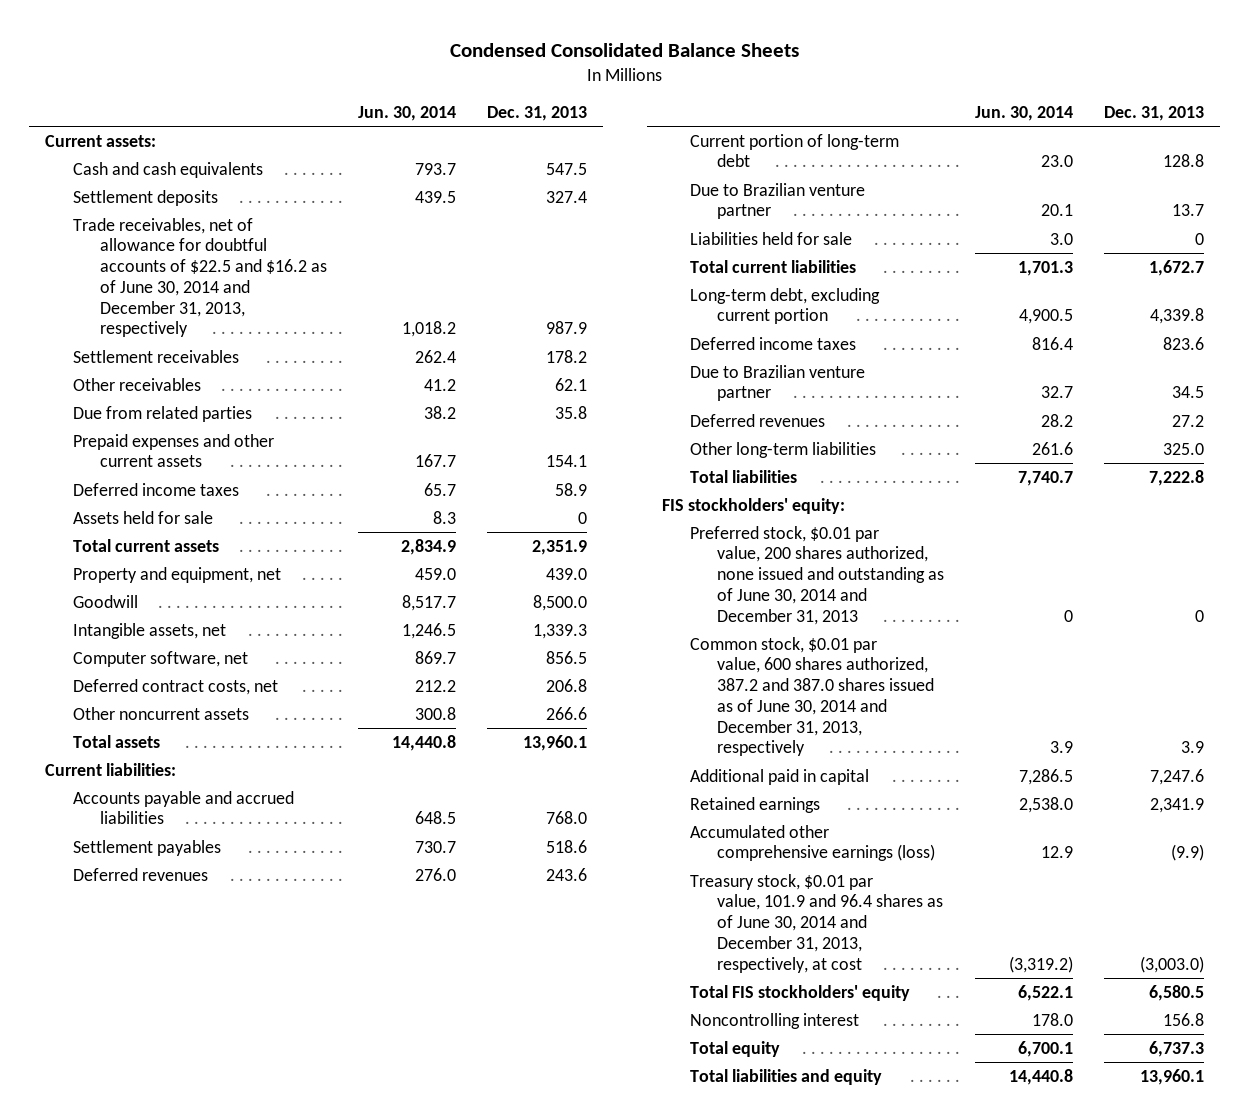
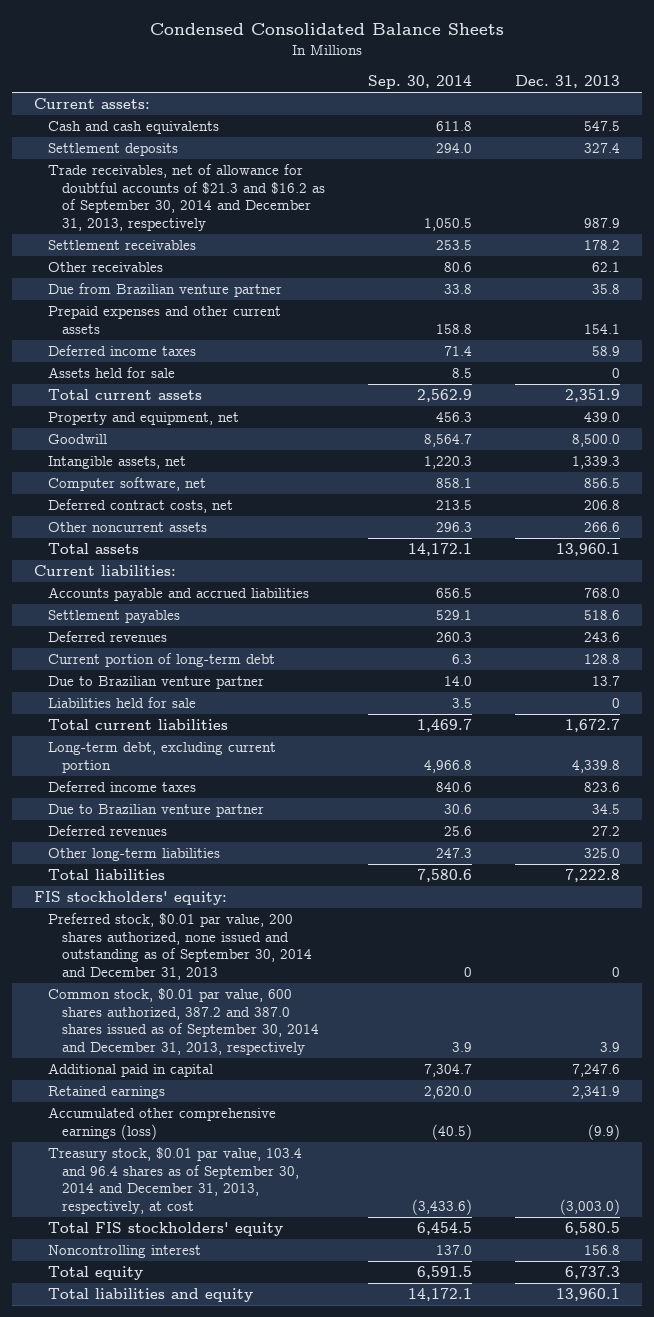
[358,106,457,122] Jun. 30, 2014 -> none
none -> [368,75,473,90] Sep. 30, 2014
[72,217,328,338] Trade receivables, net of allowance for doubtful accounts of $22.5 and $16.2 as of June 30, 2014 and December 31, 2013, respectively -> [48,164,326,232] Trade receivables, net of allowance for doubtful accounts of $21.3 and $16.2 as of September 30, 2014 and December 31, 2013, respectively
[72,405,252,422] Due from related parties -> [48,283,283,298] Due from Brazilian venture partner
[689,525,945,625] Preferred stock, $0.01 par value, 200 shares authorized, none issued and outstanding as of June 30, 2014 and December 31, 2013 -> [48,913,313,981] Preferred stock, $0.01 par value, 200 shares authorized, none issued and outstanding as of September 30, 2014 and December 31, 2013
[689,636,935,757] Common stock, $0.01 par value, 600 shares authorized, 387.2 and 387.0 shares issued as of June 30, 2014 and December 31, 2013, respectively -> [48,988,320,1056] Common stock, $0.01 par value, 600 shares authorized, 387.2 and 387.0 shares issued as of September 30, 2014 and December 31, 2013, respectively
[689,873,944,973] Treasury stock, $0.01 par value, 101.9 and 96.4 shares as of June 30, 2014 and December 31, 2013, respectively, at cost -> [48,1147,303,1215] Treasury stock, $0.01 par value, 103.4 and 96.4 shares as of September 30, 2014 and December 31, 2013, respectively, at cost

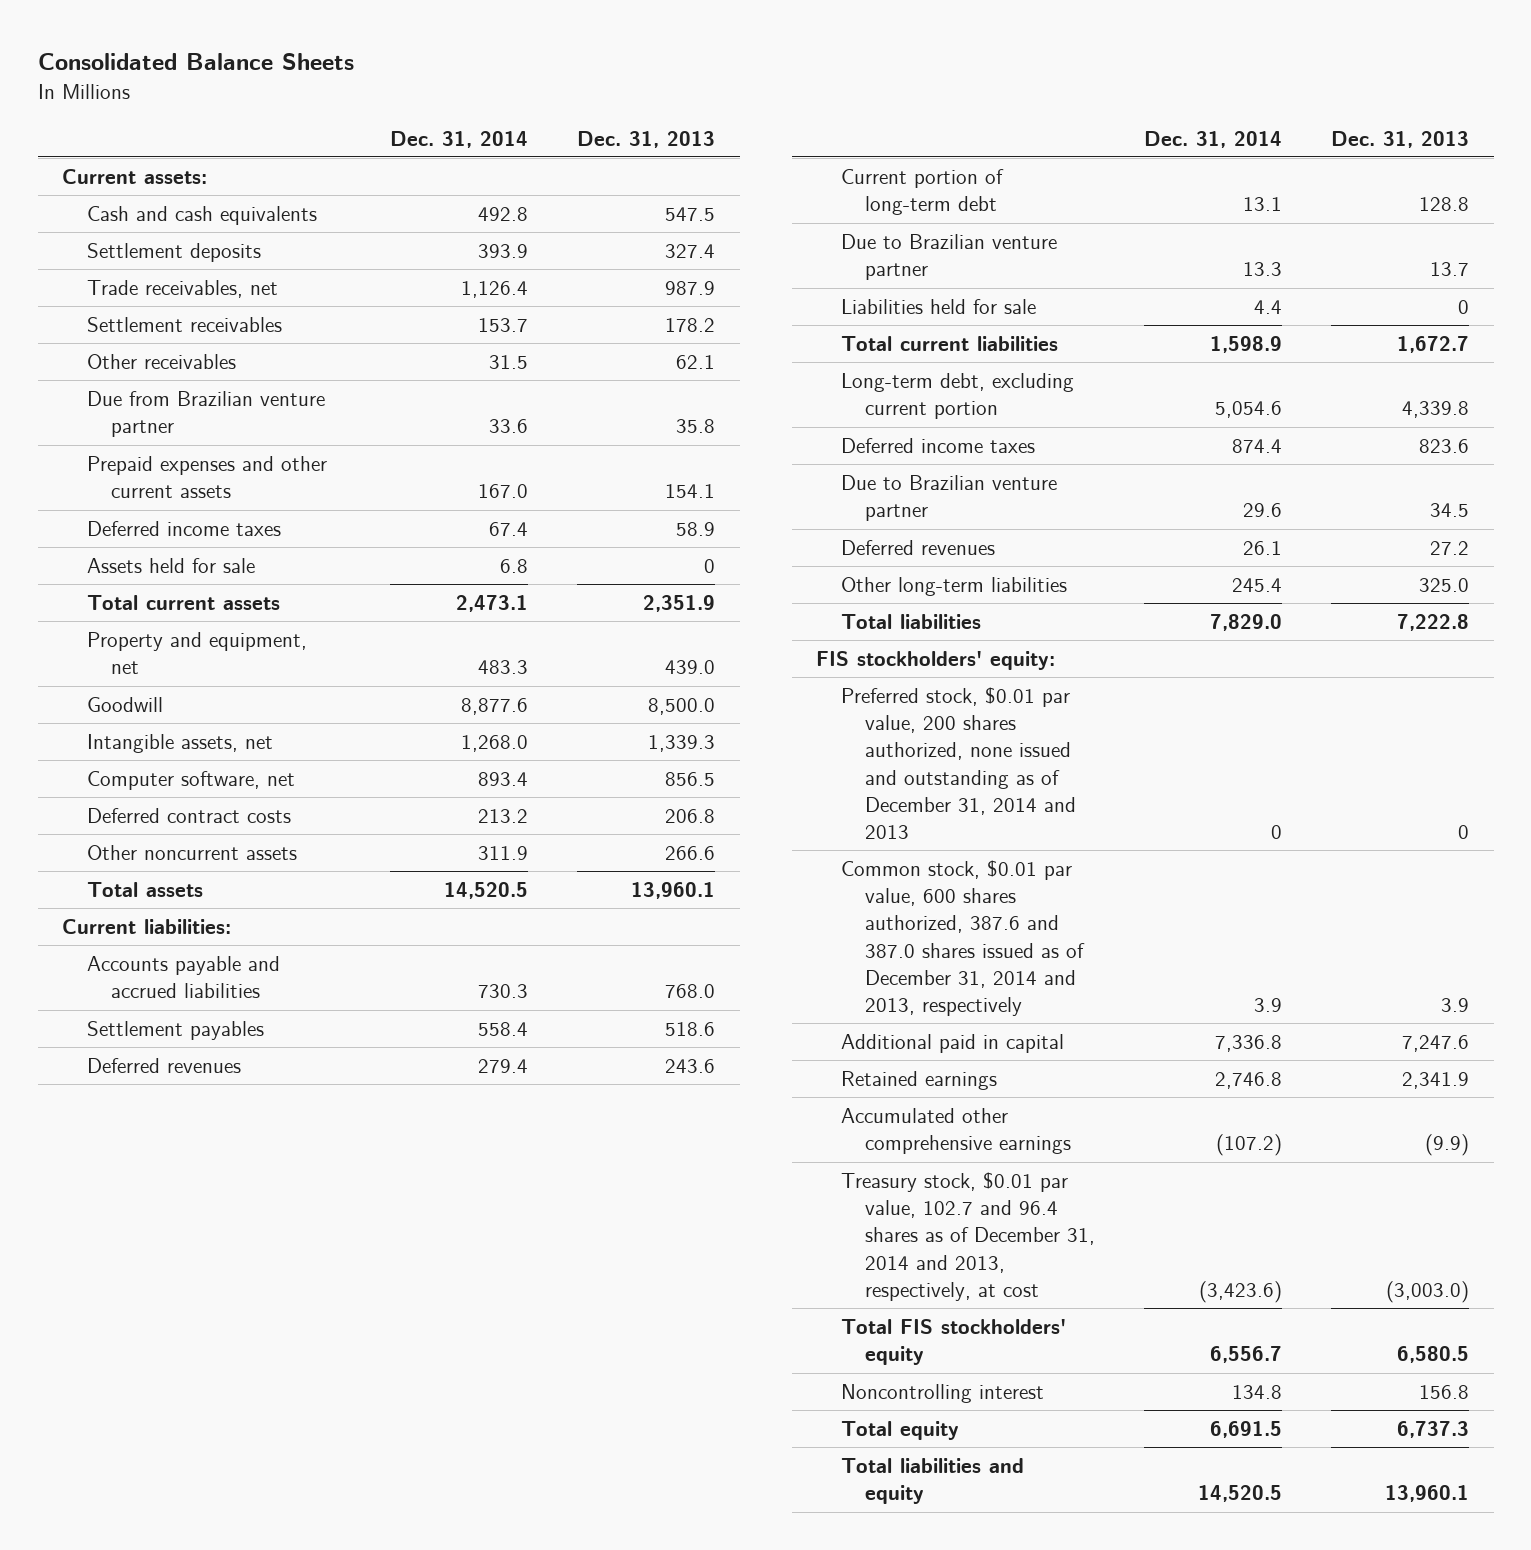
[150,23,505,36] Condensed Consolidated Balance Sheets -> [37,53,354,71] Consolidated Balance Sheets
[368,75,473,90] Sep. 30, 2014 -> none
none -> [389,130,528,148] Dec. 31, 2014
[48,164,326,232] Trade receivables, net of allowance for doubtful accounts of $21.3 and $16.2 as of September 30, 2014 and December 31, 2013, respectively -> [86,280,278,299] Trade receivables, net
[48,499,234,514] Deferred contract costs, net -> [86,808,291,824] Deferred contract costs
[48,913,313,981] Preferred stock, $0.01 par value, 200 shares authorized, none issued and outstanding as of September 30, 2014 and December 31, 2013 -> [840,687,1077,839] Preferred stock, $0.01 par value, 200 shares authorized, none issued and outstanding as of December 31, 2014 and 2013
[48,988,320,1056] Common stock, $0.01 par value, 600 shares authorized, 387.2 and 387.0 shares issued as of September 30, 2014 and December 31, 2013, respectively -> [840,860,1086,1016] Common stock, $0.01 par value, 600 shares authorized, 387.6 and 387.0 shares issued as of December 31, 2014 and 2013, respectively
[48,1107,277,1140] Accumulated other comprehensive earnings (loss) -> [840,1108,1072,1155] Accumulated other comprehensive earnings
[48,1147,303,1215] Treasury stock, $0.01 par value, 103.4 and 96.4 shares as of September 30, 2014 and December 31, 2013, respectively, at cost -> [840,1172,1096,1301] Treasury stock, $0.01 par value, 102.7 and 96.4 shares as of December 31, 2014 and 2013, respectively, at cost

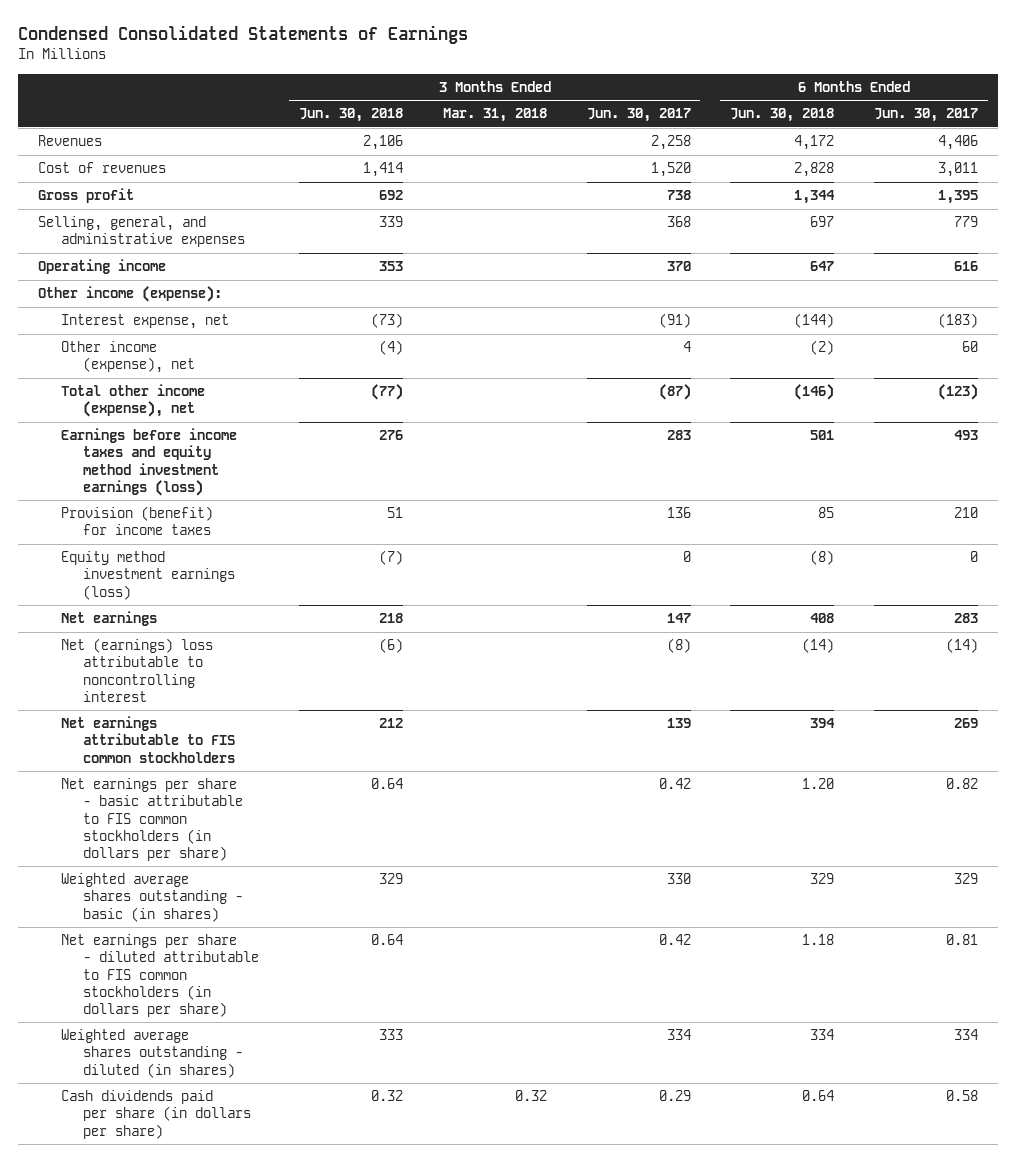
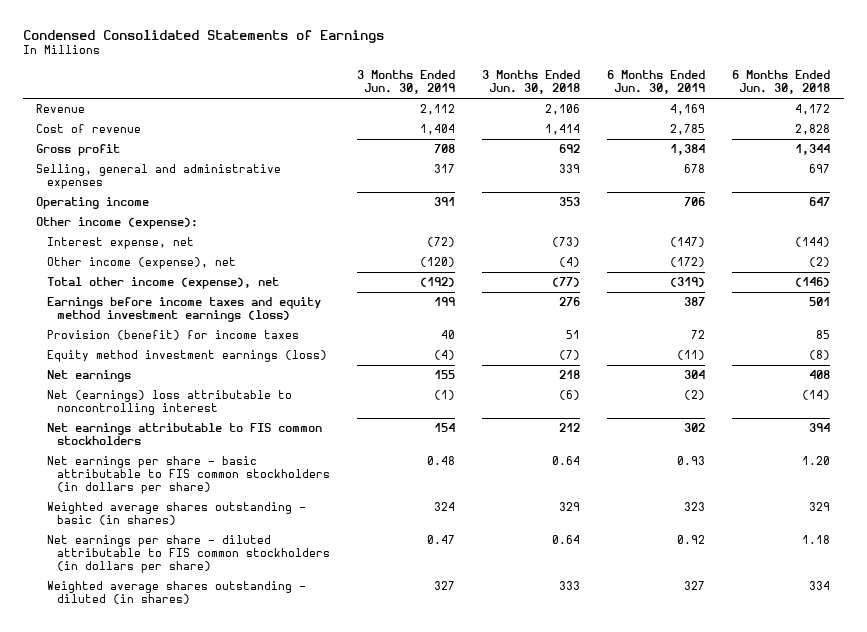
[442,108,547,123] Mar. 31, 2018 -> none
[586,108,691,123] Jun. 30, 2017 -> none
[874,108,979,123] Jun. 30, 2017 -> none
none -> [356,70,455,95] 3 Months Ended Jun. 30, 2019
none -> [607,70,706,95] 6 Months Ended Jun. 30, 2019
[38,135,103,147] Revenues -> [36,104,86,114] Revenue
[38,162,167,174] Cost of revenues -> [36,124,142,134] Cost of revenue
[38,216,245,248] Selling, general, and administrative expenses -> [36,164,282,190] Selling, general and administrative expenses
[60,1090,252,1139] Cash dividends paid per share (in dollars per share) -> none

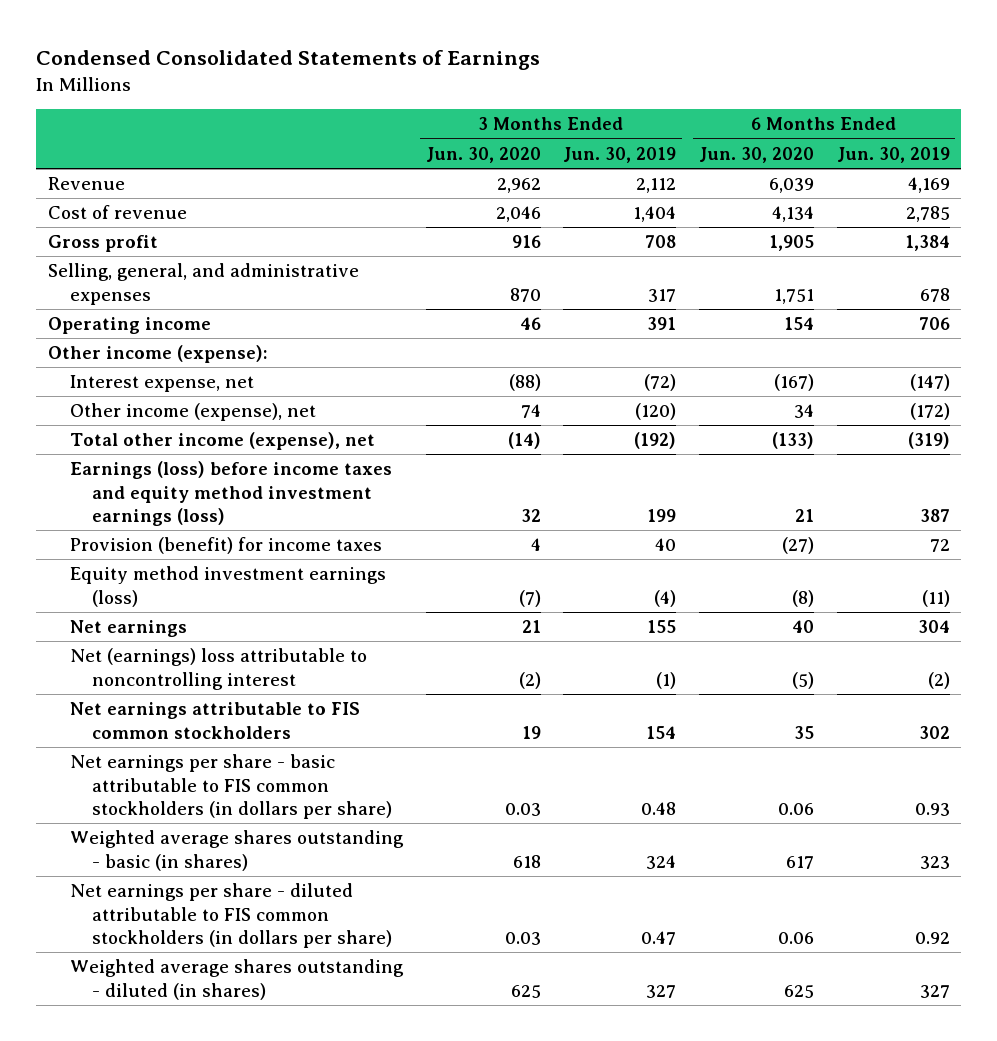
[482,70,581,95] 3 Months Ended Jun. 30, 2018 -> none
[732,70,831,95] 6 Months Ended Jun. 30, 2018 -> none
none -> [425,146,541,163] Jun. 30, 2020
none -> [698,146,814,163] Jun. 30, 2020
[36,164,282,190] Selling, general and administrative expenses -> [47,263,359,305] Selling, general, and administrative expenses
[46,297,321,323] Earnings before income taxes and equity method investment earnings (loss) -> [69,461,392,526] Earnings (loss) before income taxes and equity method investment earnings (loss)

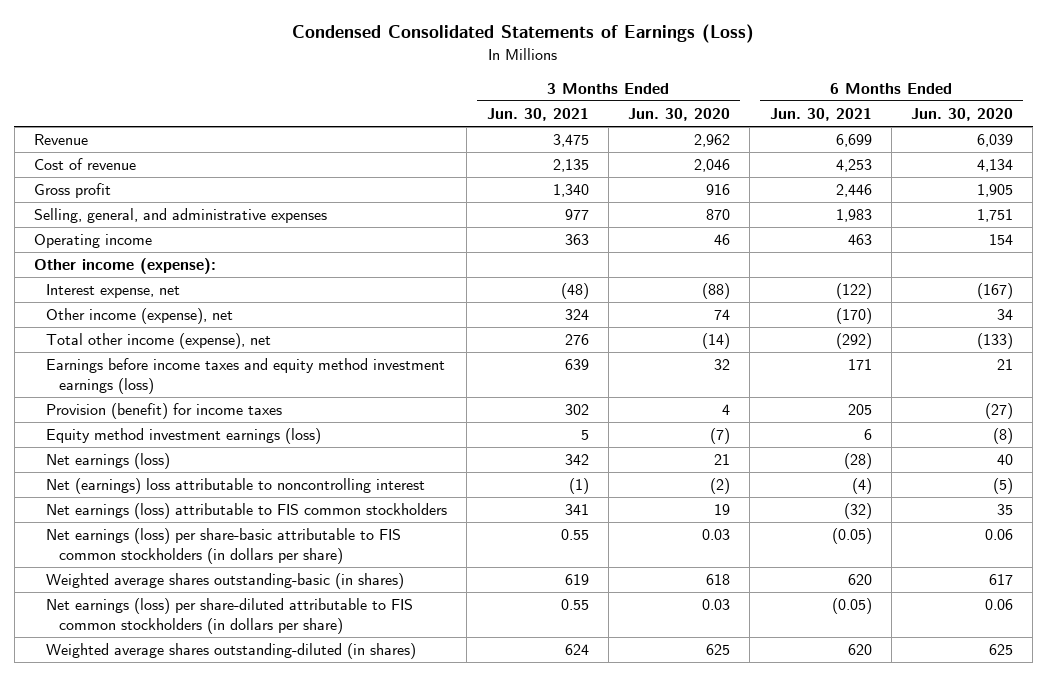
[36,50,541,71] Condensed Consolidated Statements of Earnings -> [292,24,755,44] Condensed Consolidated Statements of Earnings (Loss)
[563,146,677,163] Jun. 30, 2019 -> none
[836,146,950,163] Jun. 30, 2019 -> none
none -> [486,107,589,121] Jun. 30, 2021
none -> [769,107,872,121] Jun. 30, 2021
[69,461,392,526] Earnings (loss) before income taxes and equity method investment earnings (loss) -> [46,358,446,394] Earnings before income taxes and equity method investment earnings (loss)
[69,620,187,638] Net earnings -> [46,453,171,470] Net earnings (loss)
[69,702,360,739] Net earnings attributable to FIS common stockholders -> [46,503,448,520] Net earnings (loss) attributable to FIS common stockholders
[69,754,393,819] Net earnings per share - basic attributable to FIS common stockholders (in dollars per share) -> [46,528,402,564] Net earnings (loss) per share-basic attributable to FIS common stockholders (in dollars per share)
[69,830,404,871] Weighted average shares outstanding - basic (in shares) -> [46,573,405,590] Weighted average shares outstanding-basic (in shares)
[69,883,393,948] Net earnings per share - diluted attributable to FIS common stockholders (in dollars per share) -> [46,598,414,634] Net earnings (loss) per share-diluted attributable to FIS common stockholders (in dollars per share)
[69,959,404,1000] Weighted average shares outstanding - diluted (in shares) -> [46,643,417,660] Weighted average shares outstanding-diluted (in shares)

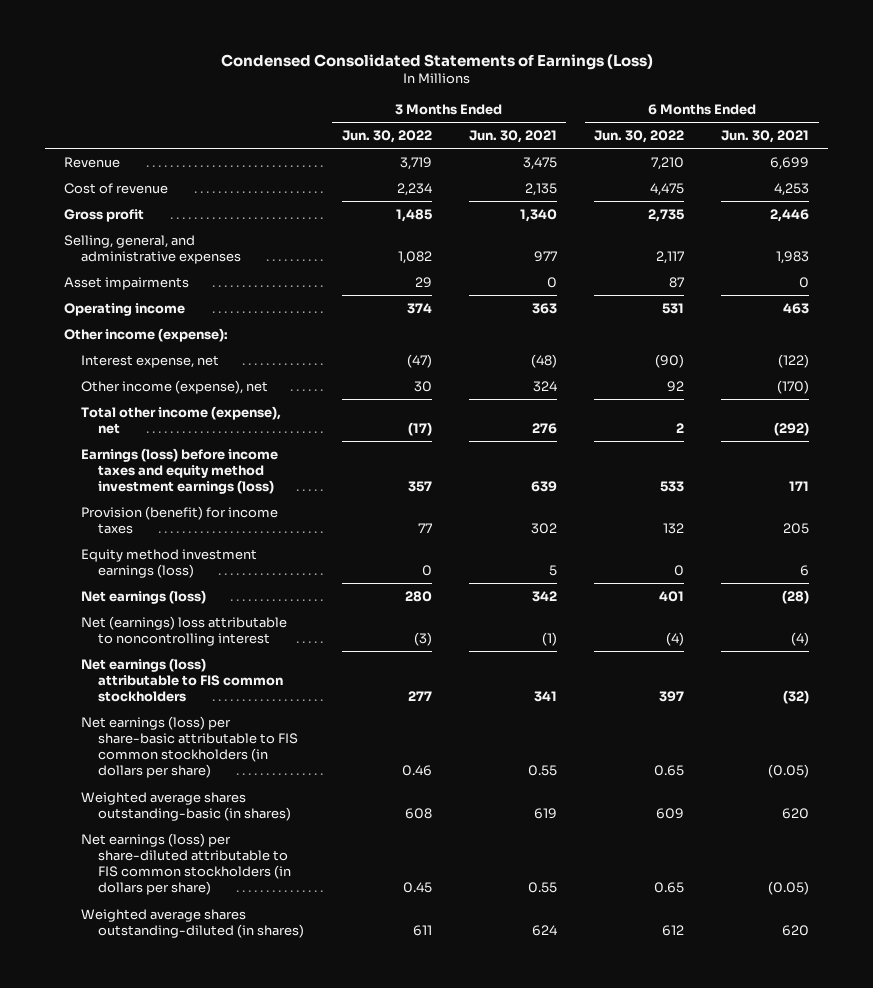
[628,107,731,121] Jun. 30, 2020 -> none
[911,107,1014,121] Jun. 30, 2020 -> none
none -> [341,129,432,143] Jun. 30, 2022
none -> [593,129,684,143] Jun. 30, 2022
none -> [64,276,190,290] Asset impairments
[46,358,446,394] Earnings before income taxes and equity method investment earnings (loss) -> [81,447,279,495] Earnings (loss) before income taxes and equity method investment earnings (loss)

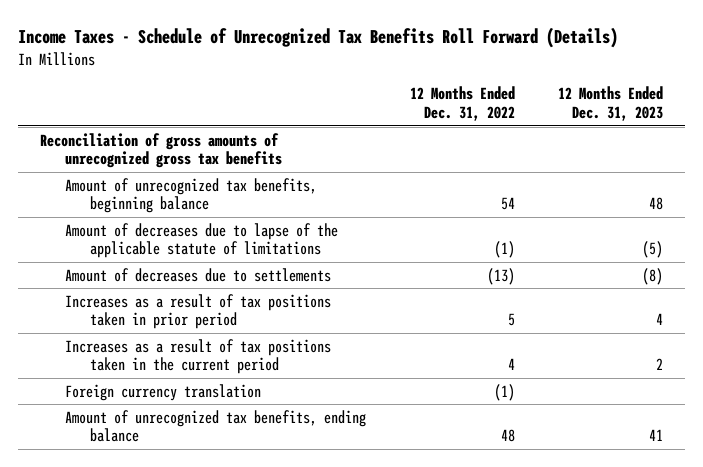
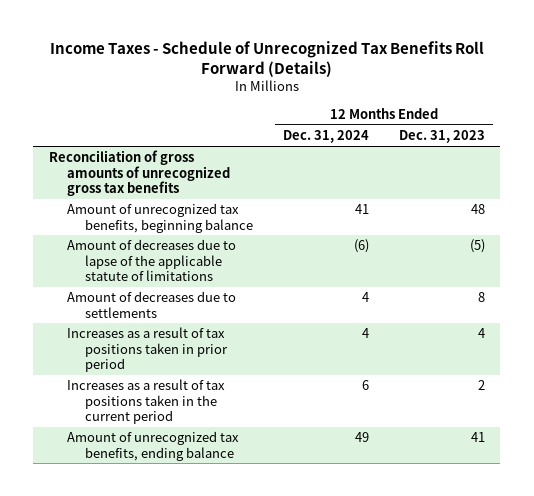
[409,86,515,122] 12 Months Ended Dec. 31, 2022 -> none
none -> [282,130,369,144] Dec. 31, 2024
[642,267,664,285] (8) -> [478,292,486,303] 8
[64,383,261,401] Foreign currency translation -> none

